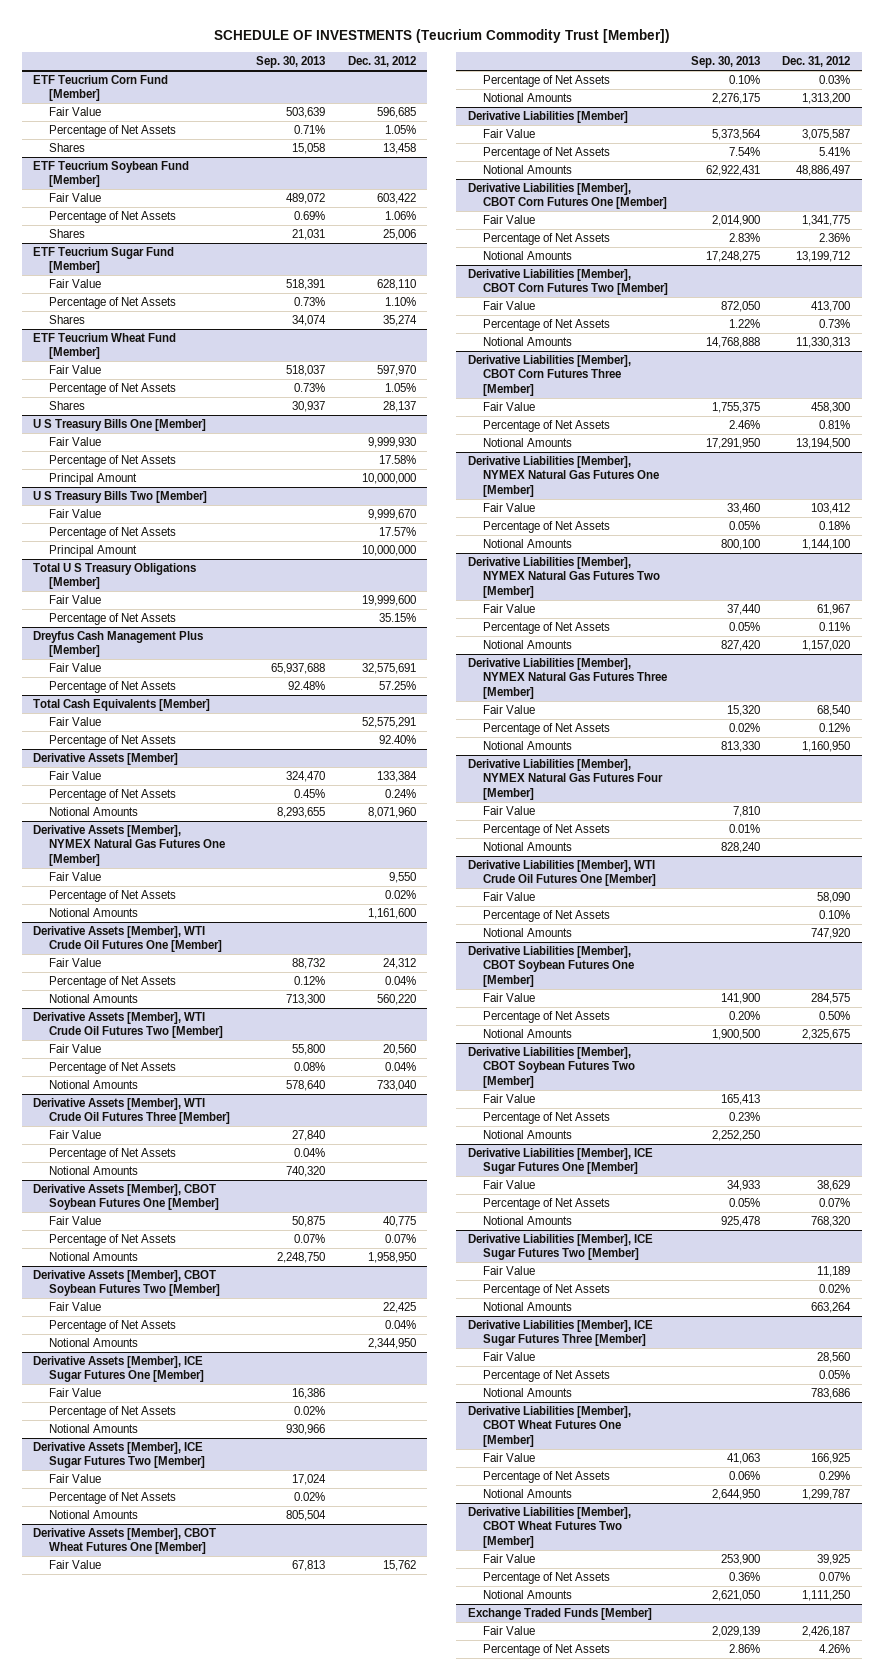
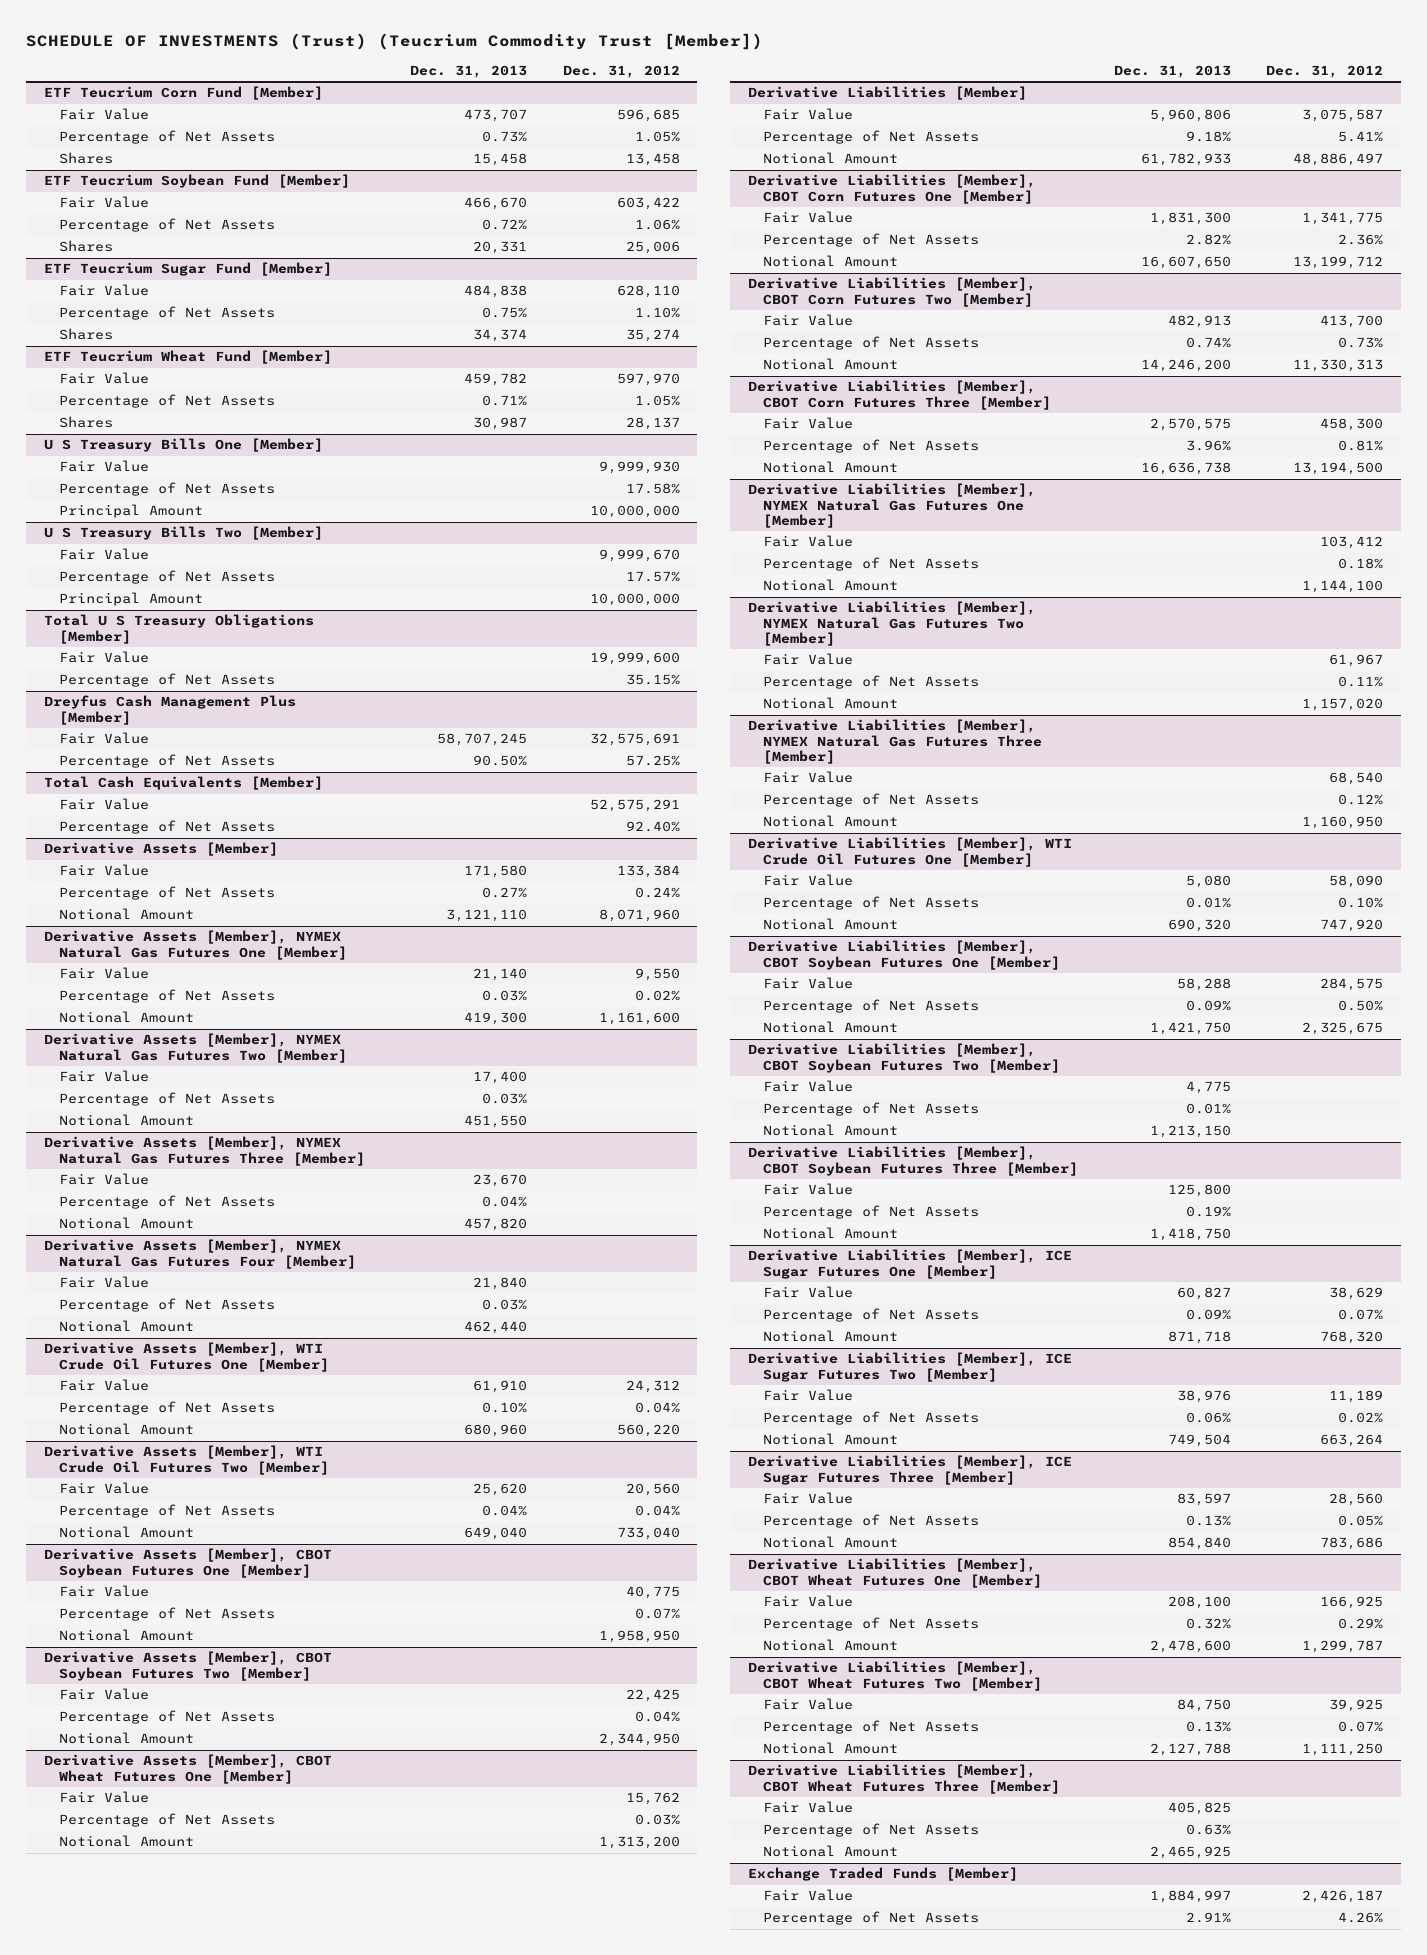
[213,29,670,44] SCHEDULE OF INVESTMENTS (Teucrium Commodity Trust [Member]) -> [26,33,764,51] SCHEDULE OF INVESTMENTS (Trust) (Teucrium Commodity Trust [Member])
[256,56,326,69] Sep. 30, 2013 -> none
none -> [409,64,527,78] Dec. 31, 2013
[48,807,138,817] Notional Amounts -> [58,908,194,921] Notional Amount
[48,908,138,918] Notional Amounts -> [58,1011,194,1024] Notional Amount
none -> [43,1033,347,1063] Derivative Assets [Member], NYMEX Natural Gas Futures Two [Member]
none -> [58,1070,149,1083] Fair Value
none -> [58,1092,275,1107] Percentage of Net Assets
none -> [58,1114,194,1127] Notional Amount
none -> [43,1136,365,1166] Derivative Assets [Member], NYMEX Natural Gas Futures Three [Member]
none -> [58,1173,149,1186] Fair Value
none -> [58,1195,275,1210] Percentage of Net Assets
none -> [58,1217,194,1230] Notional Amount
none -> [43,1239,356,1269] Derivative Assets [Member], NYMEX Natural Gas Futures Four [Member]
none -> [58,1276,149,1289] Fair Value
none -> [58,1298,275,1313] Percentage of Net Assets
none -> [58,1320,194,1333] Notional Amount
[48,994,138,1004] Notional Amounts -> [58,1423,194,1436] Notional Amount
[33,1098,230,1125] Derivative Assets [Member], WTI Crude Oil Futures Three [Member] -> none
[48,1130,101,1140] Fair Value -> none
[48,1148,176,1161] Percentage of Net Assets -> none
[48,1166,138,1176] Notional Amounts -> none
[48,1080,138,1090] Notional Amounts -> [58,1526,194,1539] Notional Amount
[48,1252,138,1262] Notional Amounts -> [58,1629,194,1642] Notional Amount
[33,1356,204,1383] Derivative Assets [Member], ICE Sugar Futures One [Member] -> none
[48,1388,101,1398] Fair Value -> none
[48,1406,176,1419] Percentage of Net Assets -> none
[48,1424,138,1434] Notional Amounts -> none
[33,1442,205,1469] Derivative Assets [Member], ICE Sugar Futures Two [Member] -> none
[48,1474,101,1484] Fair Value -> none
[48,1492,176,1505] Percentage of Net Assets -> none
[48,1510,138,1520] Notional Amounts -> none
[48,1338,138,1348] Notional Amounts -> [58,1732,194,1745] Notional Amount
[483,93,573,103] Notional Amounts -> [58,1835,194,1848] Notional Amount
[483,165,573,175] Notional Amounts -> [762,152,898,165] Notional Amount
[483,251,573,261] Notional Amounts -> [762,255,898,268] Notional Amount
[483,337,573,347] Notional Amounts -> [762,358,898,371] Notional Amount
[483,438,573,448] Notional Amounts -> [762,461,898,474] Notional Amount
[483,539,573,549] Notional Amounts -> [762,579,898,592] Notional Amount
[483,640,573,650] Notional Amounts -> [762,697,898,710] Notional Amount
[467,759,664,800] Derivative Liabilities [Member], NYMEX Natural Gas Futures Four [Member] -> none
[483,806,536,816] Fair Value -> none
[483,824,611,837] Percentage of Net Assets -> none
[483,842,573,852] Notional Amounts -> none
[483,741,573,751] Notional Amounts -> [762,815,898,828] Notional Amount
[483,928,573,938] Notional Amounts -> [762,918,898,931] Notional Amount
[483,1029,573,1039] Notional Amounts -> [762,1021,898,1034] Notional Amount
[483,1130,573,1140] Notional Amounts -> [762,1124,898,1137] Notional Amount
none -> [747,1146,1078,1176] Derivative Liabilities [Member], CBOT Soybean Futures Three [Member]
none -> [762,1183,853,1196] Fair Value
none -> [762,1205,979,1220] Percentage of Net Assets
none -> [762,1227,898,1240] Notional Amount
[483,1216,573,1226] Notional Amounts -> [762,1330,898,1343] Notional Amount
[483,1302,573,1312] Notional Amounts -> [762,1433,898,1446] Notional Amount
[483,1388,573,1398] Notional Amounts -> [762,1536,898,1549] Notional Amount
[483,1489,573,1499] Notional Amounts -> [762,1639,898,1652] Notional Amount
[483,1590,573,1600] Notional Amounts -> [762,1742,898,1755] Notional Amount
none -> [747,1764,1060,1794] Derivative Liabilities [Member], CBOT Wheat Futures Three [Member]
none -> [762,1801,853,1814] Fair Value
none -> [762,1823,979,1838] Percentage of Net Assets
none -> [762,1845,898,1858] Notional Amount

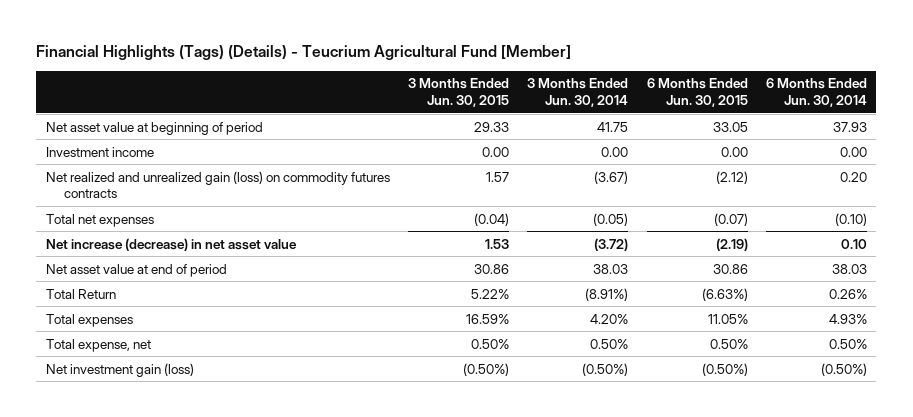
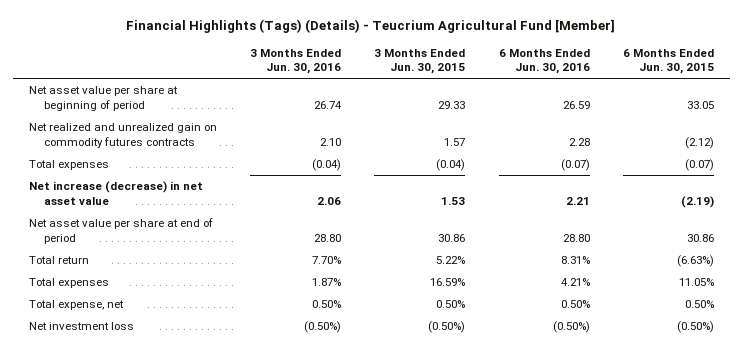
[527,78,629,107] 3 Months Ended Jun. 30, 2014 -> none
[766,78,868,107] 6 Months Ended Jun. 30, 2014 -> none
none -> [250,48,342,75] 3 Months Ended Jun. 30, 2016
none -> [498,48,590,75] 6 Months Ended Jun. 30, 2016
[45,146,154,157] Investment income -> none
[45,121,263,135] Net asset value at beginning of period -> [29,86,179,111] Net asset value per share at beginning of period
[45,170,390,199] Net realized and unrealized gain (loss) on commodity futures contracts -> [29,123,218,148] Net realized and unrealized gain on commodity futures contracts
[45,213,154,227] Total net expenses -> [29,160,110,171] Total expenses
[45,263,227,277] Net asset value at end of period -> [29,218,214,244] Net asset value per share at end of period
[45,288,116,299] Total Return -> [29,256,90,265] Total return
[45,362,194,377] Net investment gain (loss) -> [29,322,135,331] Net investment loss

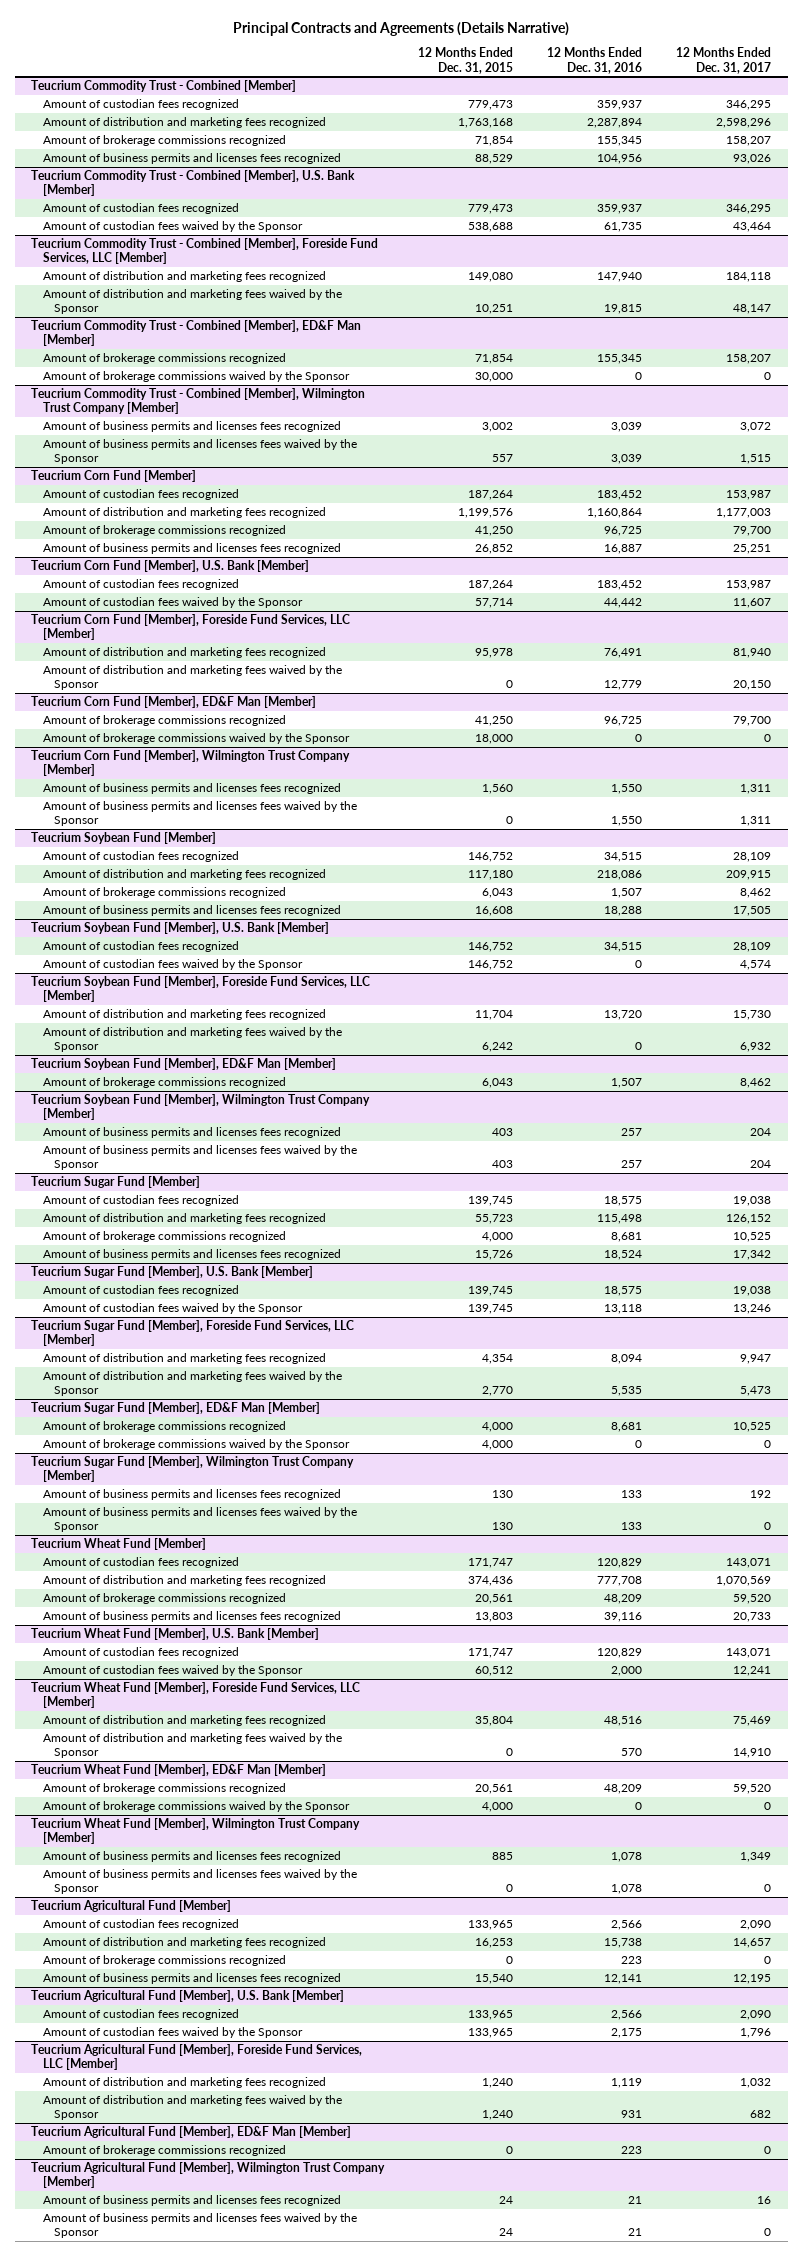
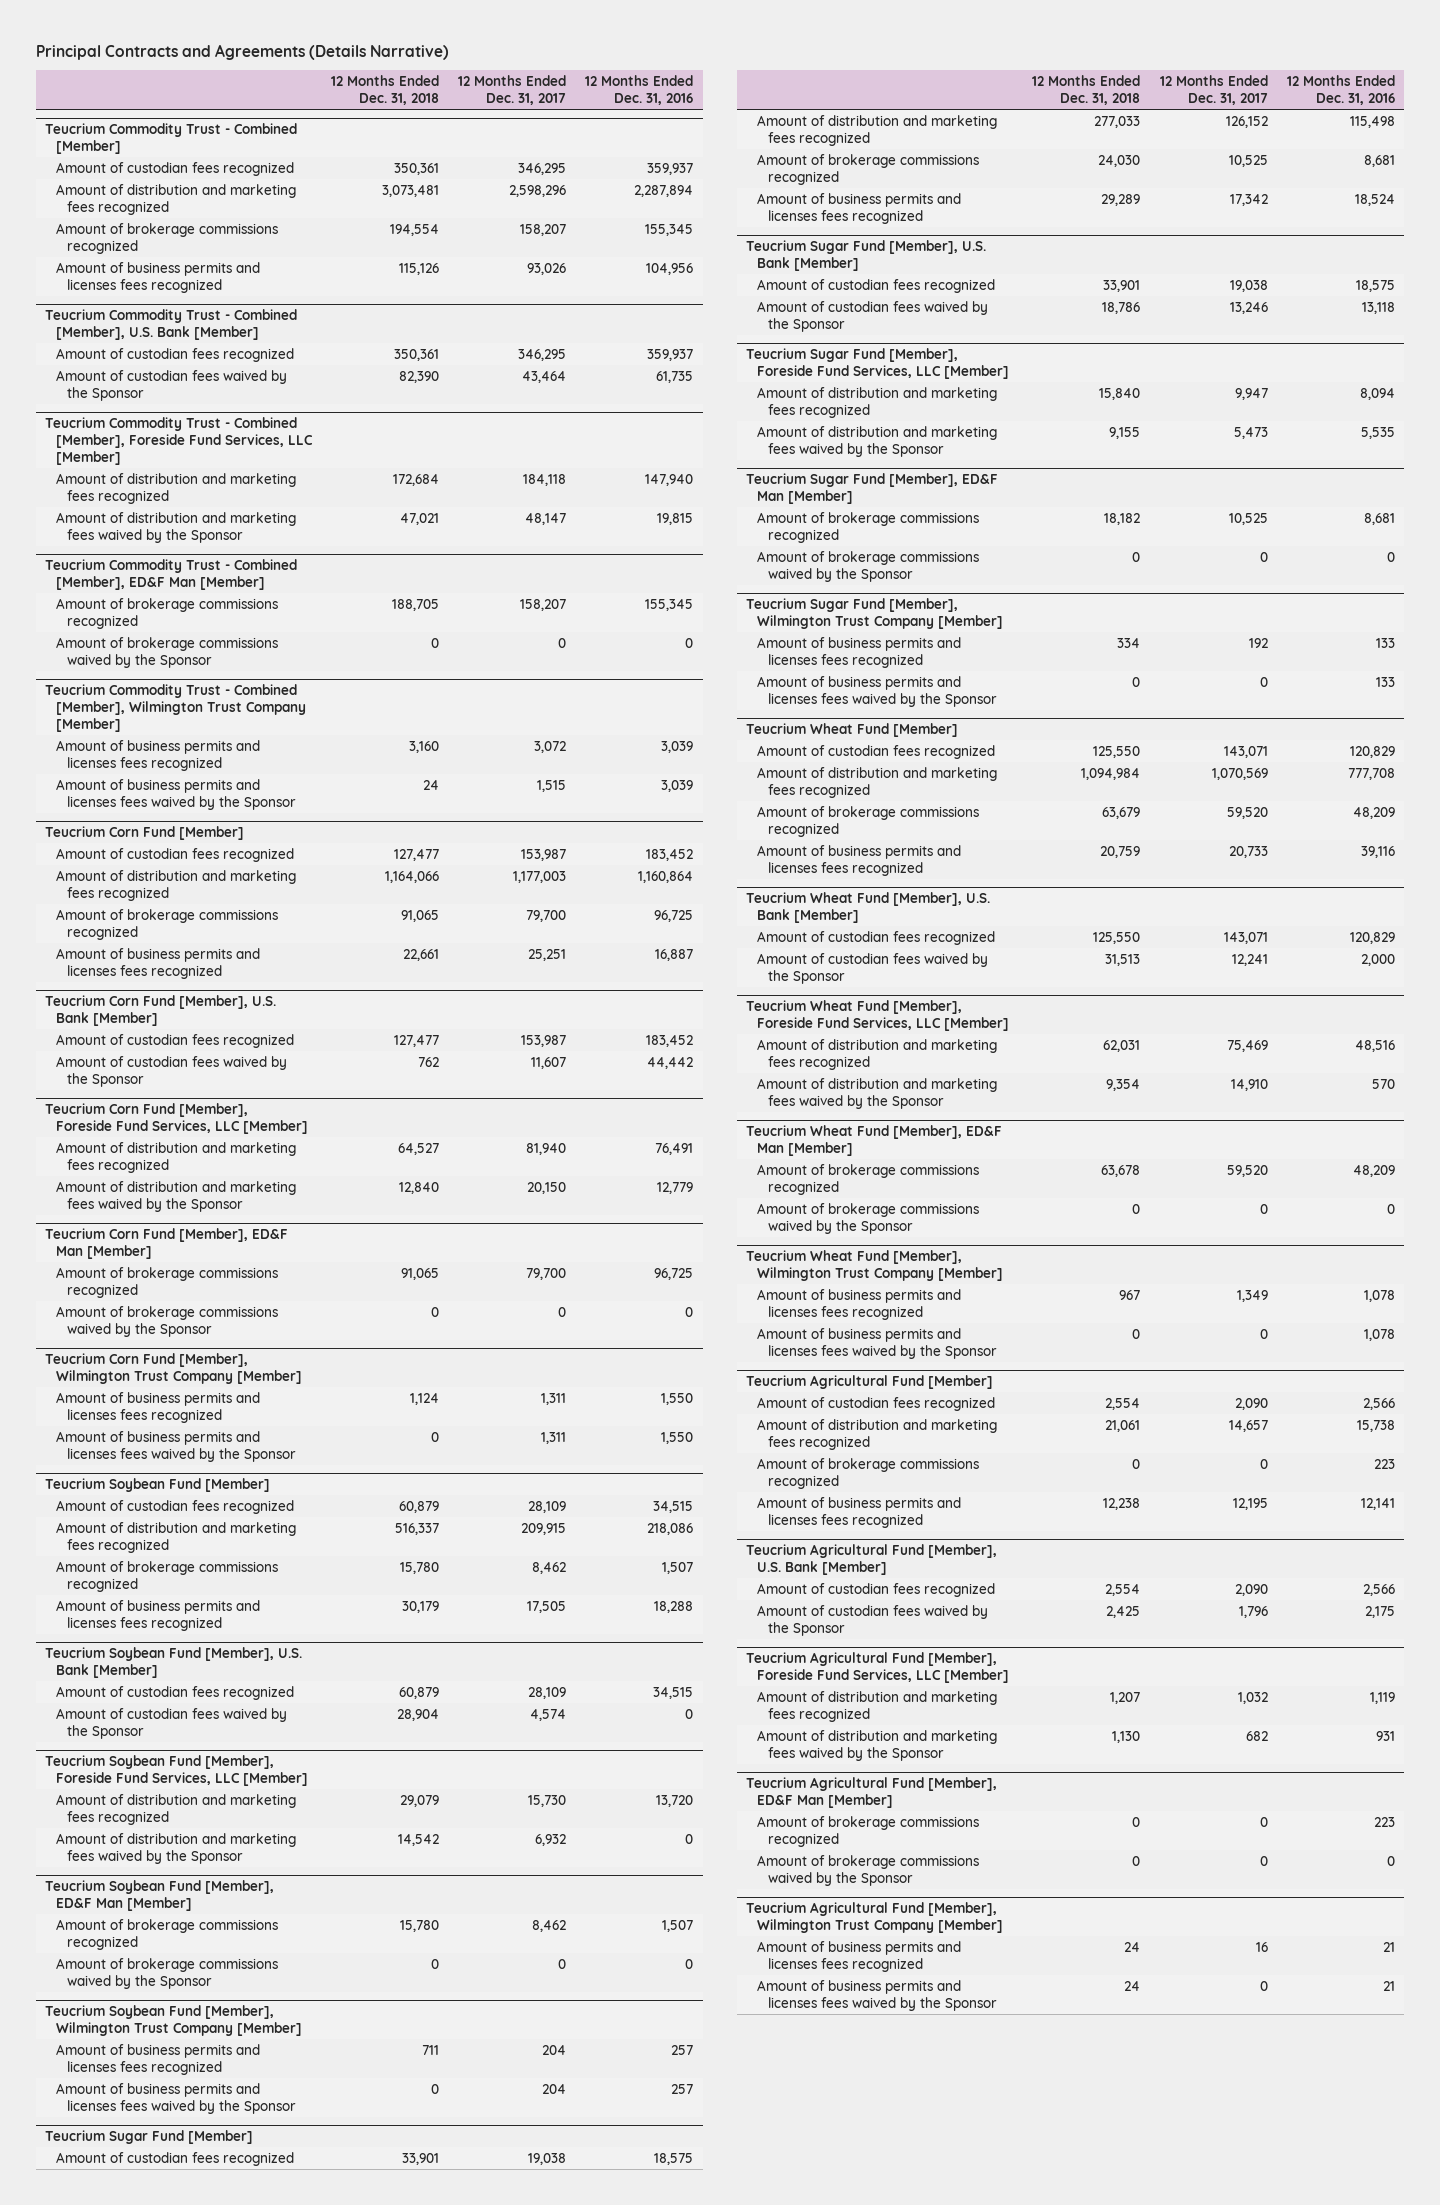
[418,47,514,74] 12 Months Ended Dec. 31, 2015 -> none
none -> [331,75,440,105] 12 Months Ended Dec. 31, 2018
none -> [56,1957,279,1989] Amount of brokerage commissions waived by the Sponsor
none -> [757,1854,980,1886] Amount of brokerage commissions waived by the Sponsor

